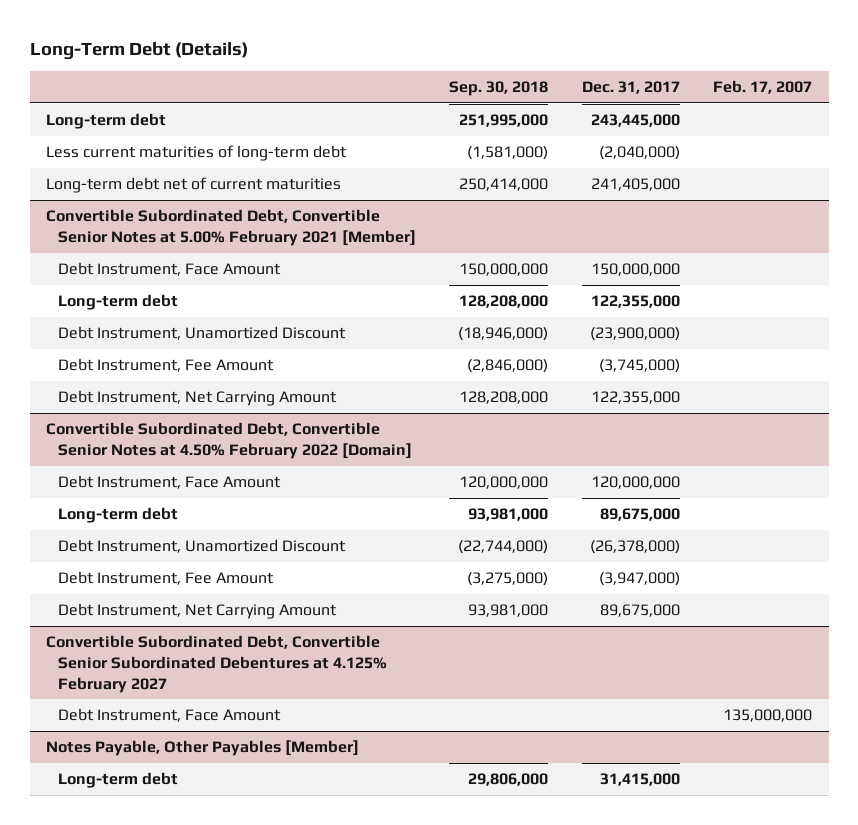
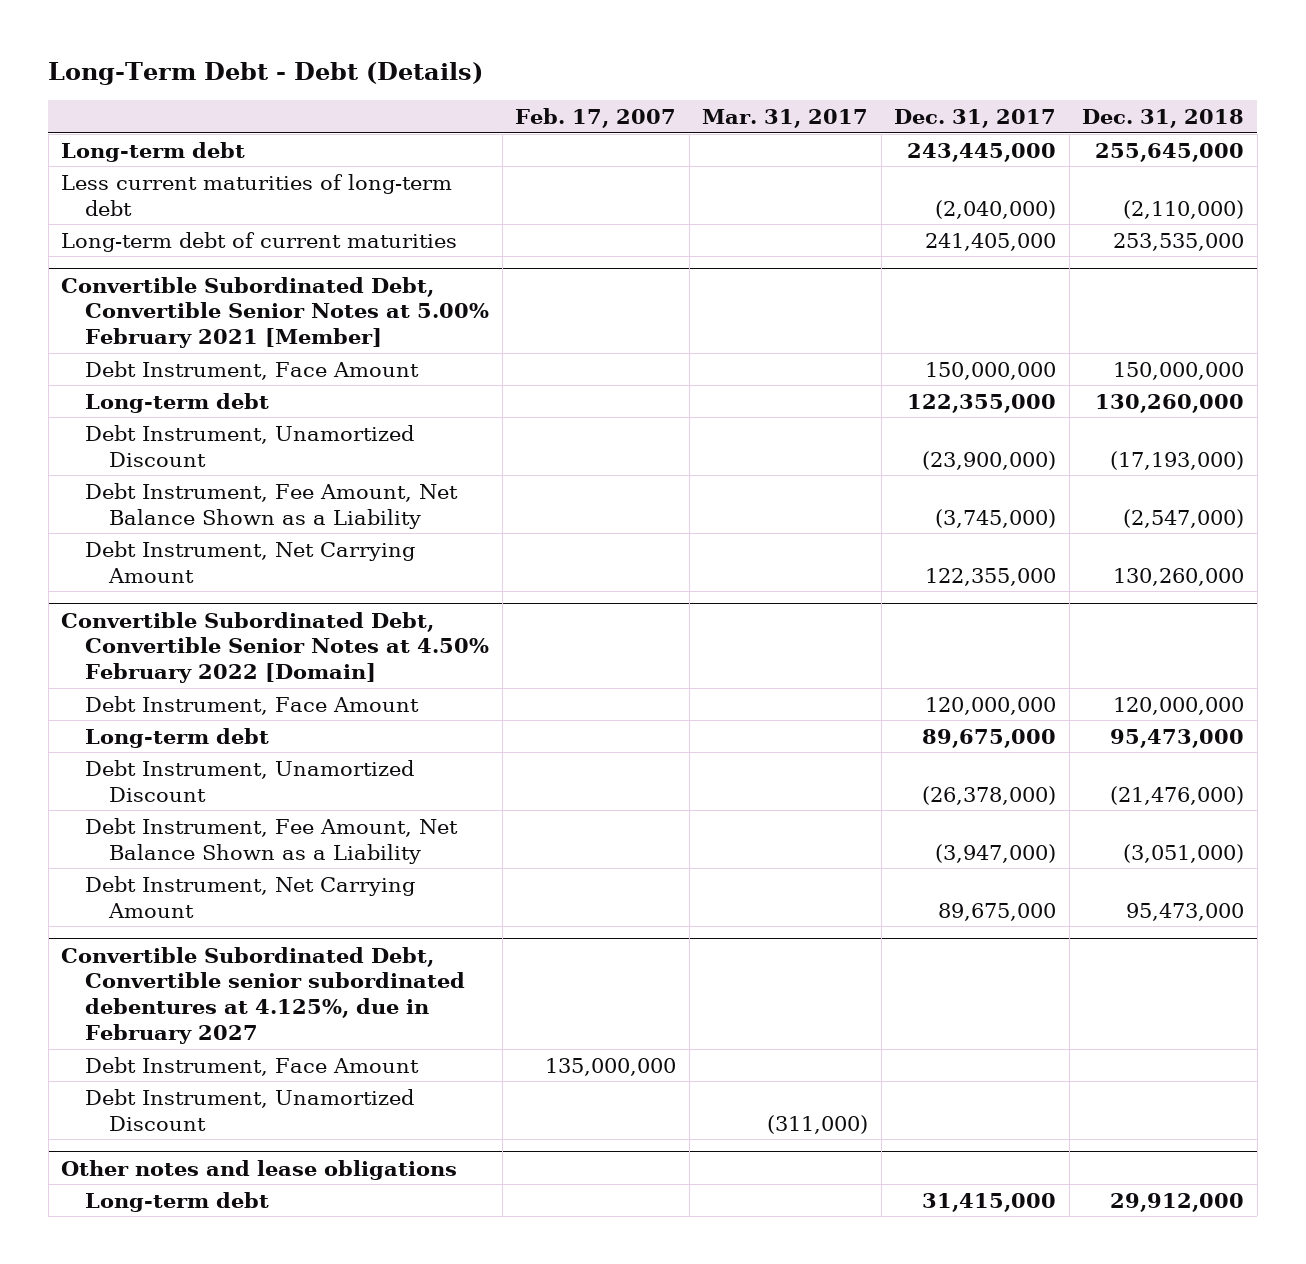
[29,41,248,60] Long-Term Debt (Details) -> [48,61,484,85] Long-Term Debt - Debt (Details)
[449,81,549,97] Sep. 30, 2018 -> none
none -> [702,109,869,129] Mar. 31, 2017
none -> [1082,109,1245,129] Dec. 31, 2018
[46,177,342,194] Long-term debt net of current maturities -> [61,231,458,252] Long-term debt of current maturities
[58,358,275,373] Debt Instrument, Fee Amount -> [85,482,459,529] Debt Instrument, Fee Amount, Net Balance Shown as a Liability
[58,571,275,586] Debt Instrument, Fee Amount -> [85,817,459,864] Debt Instrument, Fee Amount, Net Balance Shown as a Liability
[46,635,388,693] Convertible Subordinated Debt, Convertible Senior Subordinated Debentures at 4.125% February 2027 -> [61,946,466,1045] Convertible Subordinated Debt, Convertible senior subordinated debentures at 4.125%, due in February 2027
none -> [85,1088,415,1131] Debt Instrument, Unamortized Discount
[46,740,360,757] Notes Payable, Other Payables [Member] -> [61,1159,458,1180] Other notes and lease obligations

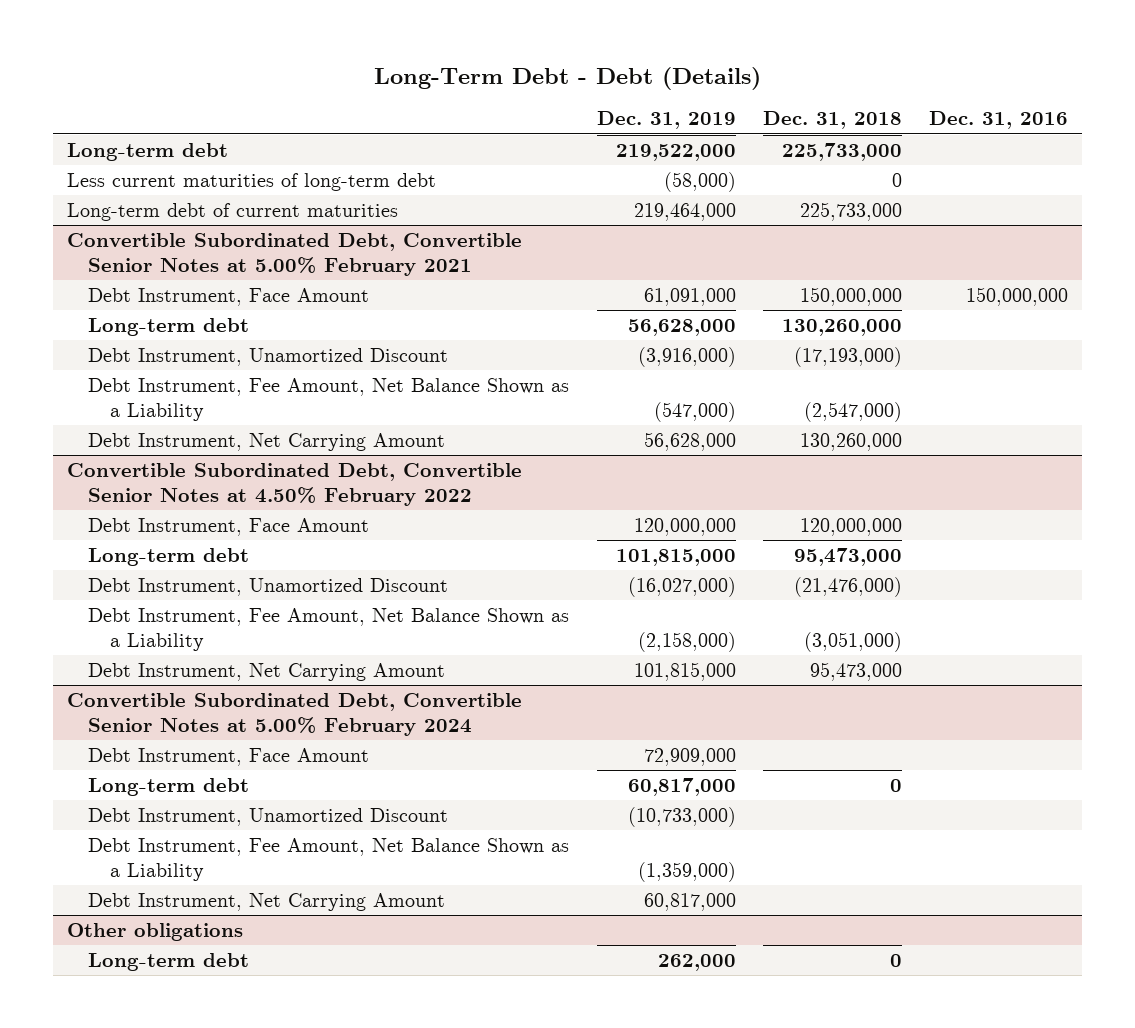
[515,108,677,129] Feb. 17, 2007 -> none
[702,109,869,129] Mar. 31, 2017 -> none
[894,109,1057,129] Dec. 31, 2017 -> none
none -> [596,111,736,130] Dec. 31, 2019
none -> [929,111,1069,130] Dec. 31, 2016
[1095,142,1245,162] 255,645,000 -> [781,142,902,161] 225,733,000
[1123,199,1245,219] (2,110,000) -> [891,172,902,187] 0
[1113,232,1245,251] 253,535,000 -> [799,201,902,221] 225,733,000
[61,276,490,349] Convertible Subordinated Debt, Convertible Senior Notes at 5.00% February 2021 [Member] -> [67,232,523,276] Convertible Subordinated Debt, Convertible Senior Notes at 5.00% February 2021
[61,611,490,684] Convertible Subordinated Debt, Convertible Senior Notes at 4.50% February 2022 [Domain] -> [67,462,523,506] Convertible Subordinated Debt, Convertible Senior Notes at 4.50% February 2022
[61,946,466,1045] Convertible Subordinated Debt, Convertible senior subordinated debentures at 4.125%, due in February 2027 -> none
none -> [67,692,523,736] Convertible Subordinated Debt, Convertible Senior Notes at 5.00% February 2024
none -> [88,777,250,796] Long-term debt
none -> [88,837,570,881] Debt Instrument, Fee Amount, Net Balance Shown as a Liability
none -> [88,892,446,911] Debt Instrument, Net Carrying Amount
[61,1159,458,1180] Other notes and lease obligations -> [67,922,244,941] Other obligations
[1110,1192,1245,1212] 29,912,000 -> [889,953,902,967] 0

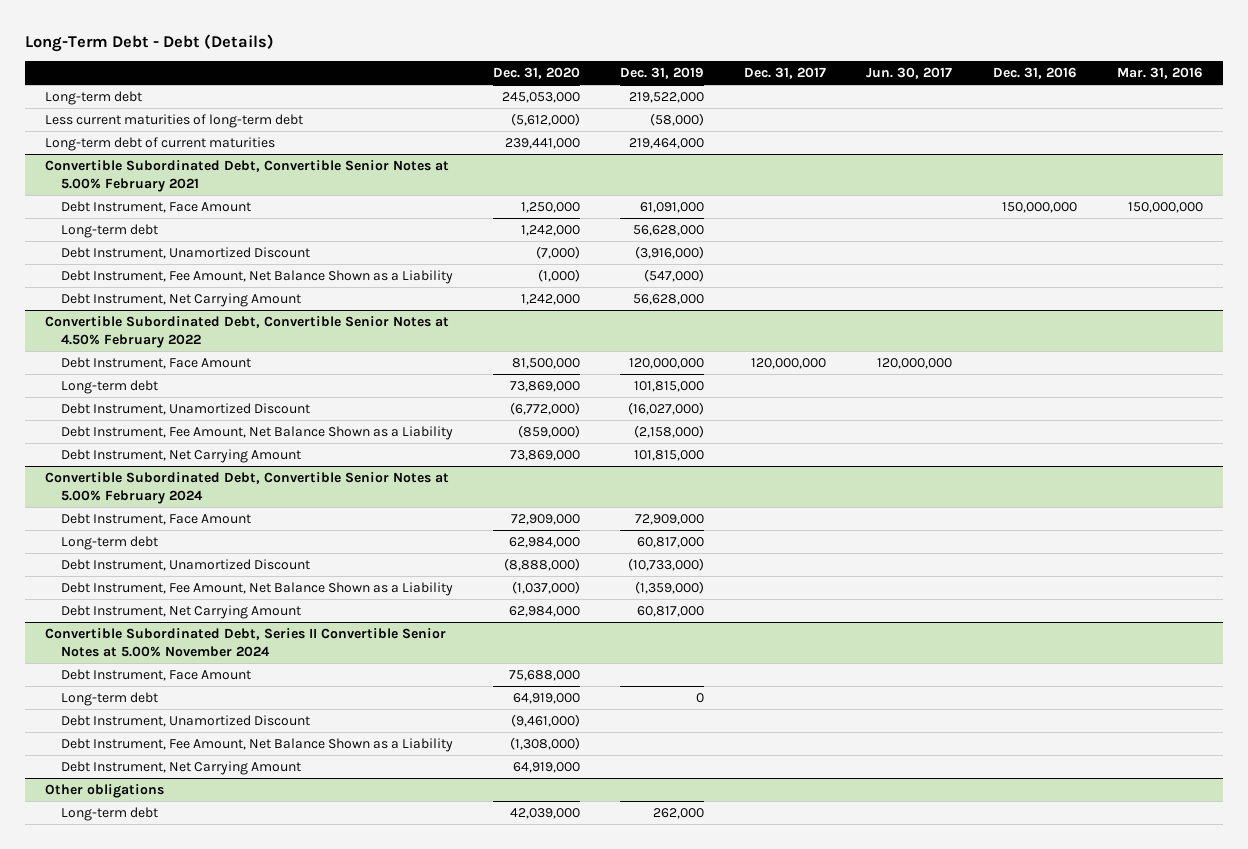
[762,111,902,130] Dec. 31, 2018 -> none
none -> [492,67,580,80] Dec. 31, 2020
none -> [744,67,827,80] Dec. 31, 2017
none -> [866,67,953,80] Jun. 30, 2017
none -> [1116,67,1203,80] Mar. 31, 2016
none -> [44,628,446,657] Convertible Subordinated Debt, Series II Convertible Senior Notes at 5.00% November 2024
none -> [60,669,251,682] Debt Instrument, Face Amount
none -> [60,692,158,707] Long-term debt
none -> [60,715,310,728] Debt Instrument, Unamortized Discount
none -> [60,738,453,753] Debt Instrument, Fee Amount, Net Balance Shown as a Liability
none -> [60,761,301,776] Debt Instrument, Net Carrying Amount

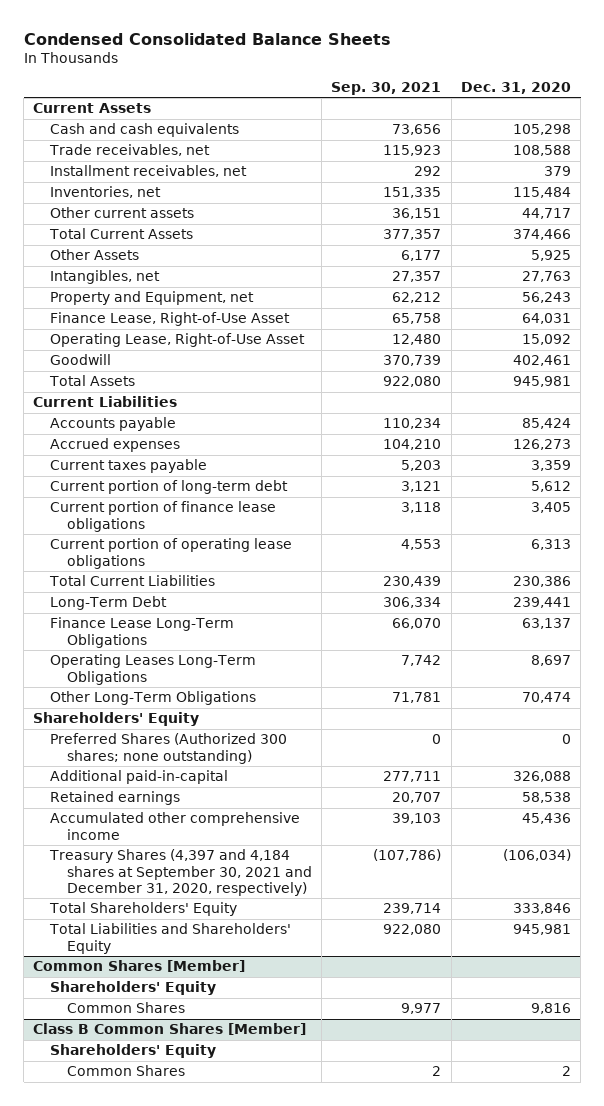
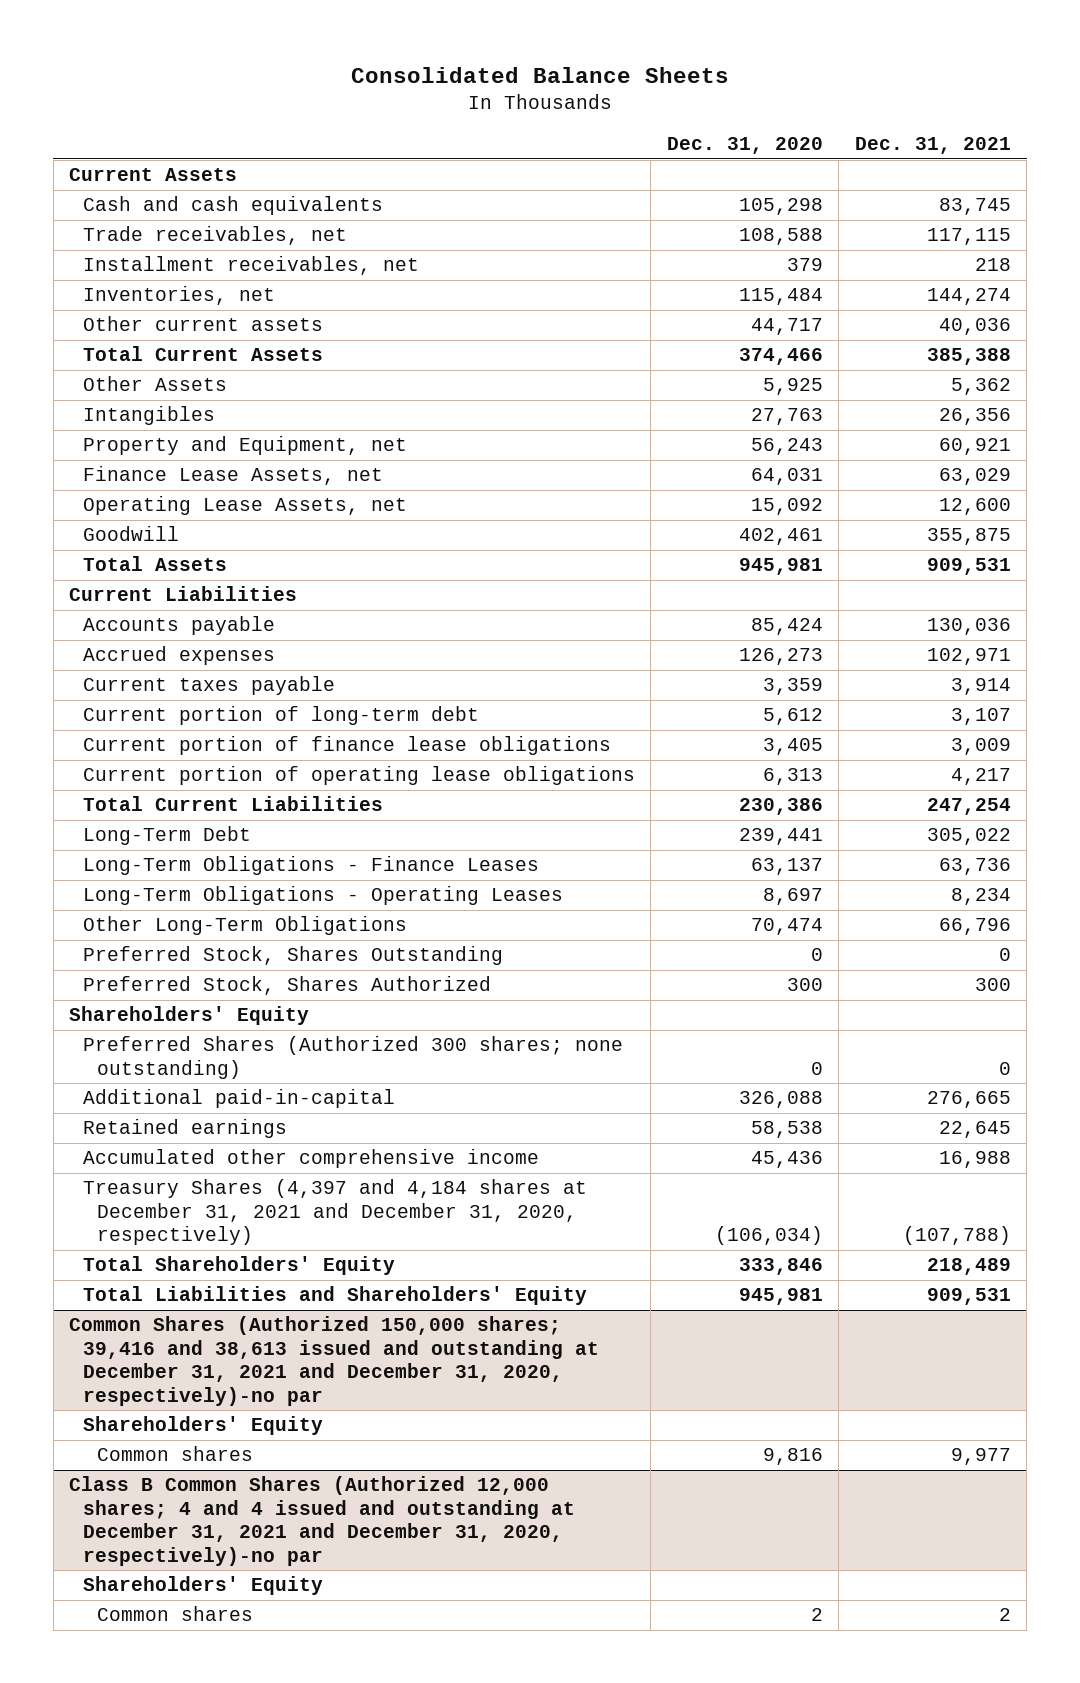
[23,32,391,45] Condensed Consolidated Balance Sheets -> [350,67,729,84] Consolidated Balance Sheets
[331,81,442,95] Sep. 30, 2021 -> none
none -> [854,137,1011,155] Dec. 31, 2021
[50,270,161,285] Intangibles, net -> [82,406,215,426] Intangibles
[50,312,291,327] Finance Lease, Right-of-Use Asset -> [82,466,383,486] Finance Lease Assets, net
[50,333,306,348] Operating Lease, Right-of-Use Asset -> [82,496,407,516] Operating Lease Assets, net
[50,617,235,648] Finance Lease Long-Term Obligations -> [82,856,539,876] Long-Term Obligations - Finance Leases
[50,654,257,685] Operating Leases Long-Term Obligations -> [82,886,563,906] Long-Term Obligations - Operating Leases
none -> [82,946,503,966] Preferred Stock, Shares Outstanding
none -> [82,976,491,996] Preferred Stock, Shares Authorized
[49,849,312,896] Treasury Shares (4,397 and 4,184 shares at September 30, 2021 and December 31, 2020, respectively) -> [82,1179,587,1246] Treasury Shares (4,397 and 4,184 shares at December 31, 2021 and December 31, 2020, respectively)
[33,960,246,973] Common Shares [Member] -> [68,1316,599,1406] Common Shares (Authorized 150,000 shares; 39,416 and 38,613 issued and outstanding at December 31, 2021 and December 31, 2020, respectively)-no par
[66,1002,185,1014] Common Shares -> [96,1446,253,1462] Common shares
[33,1023,307,1036] Class B Common Shares [Member] -> [68,1476,575,1566] Class B Common Shares (Authorized 12,000 shares; 4 and 4 issued and outstanding at December 31, 2021 and December 31, 2020, respectively)-no par
[66,1065,185,1077] Common Shares -> [96,1606,253,1622] Common shares

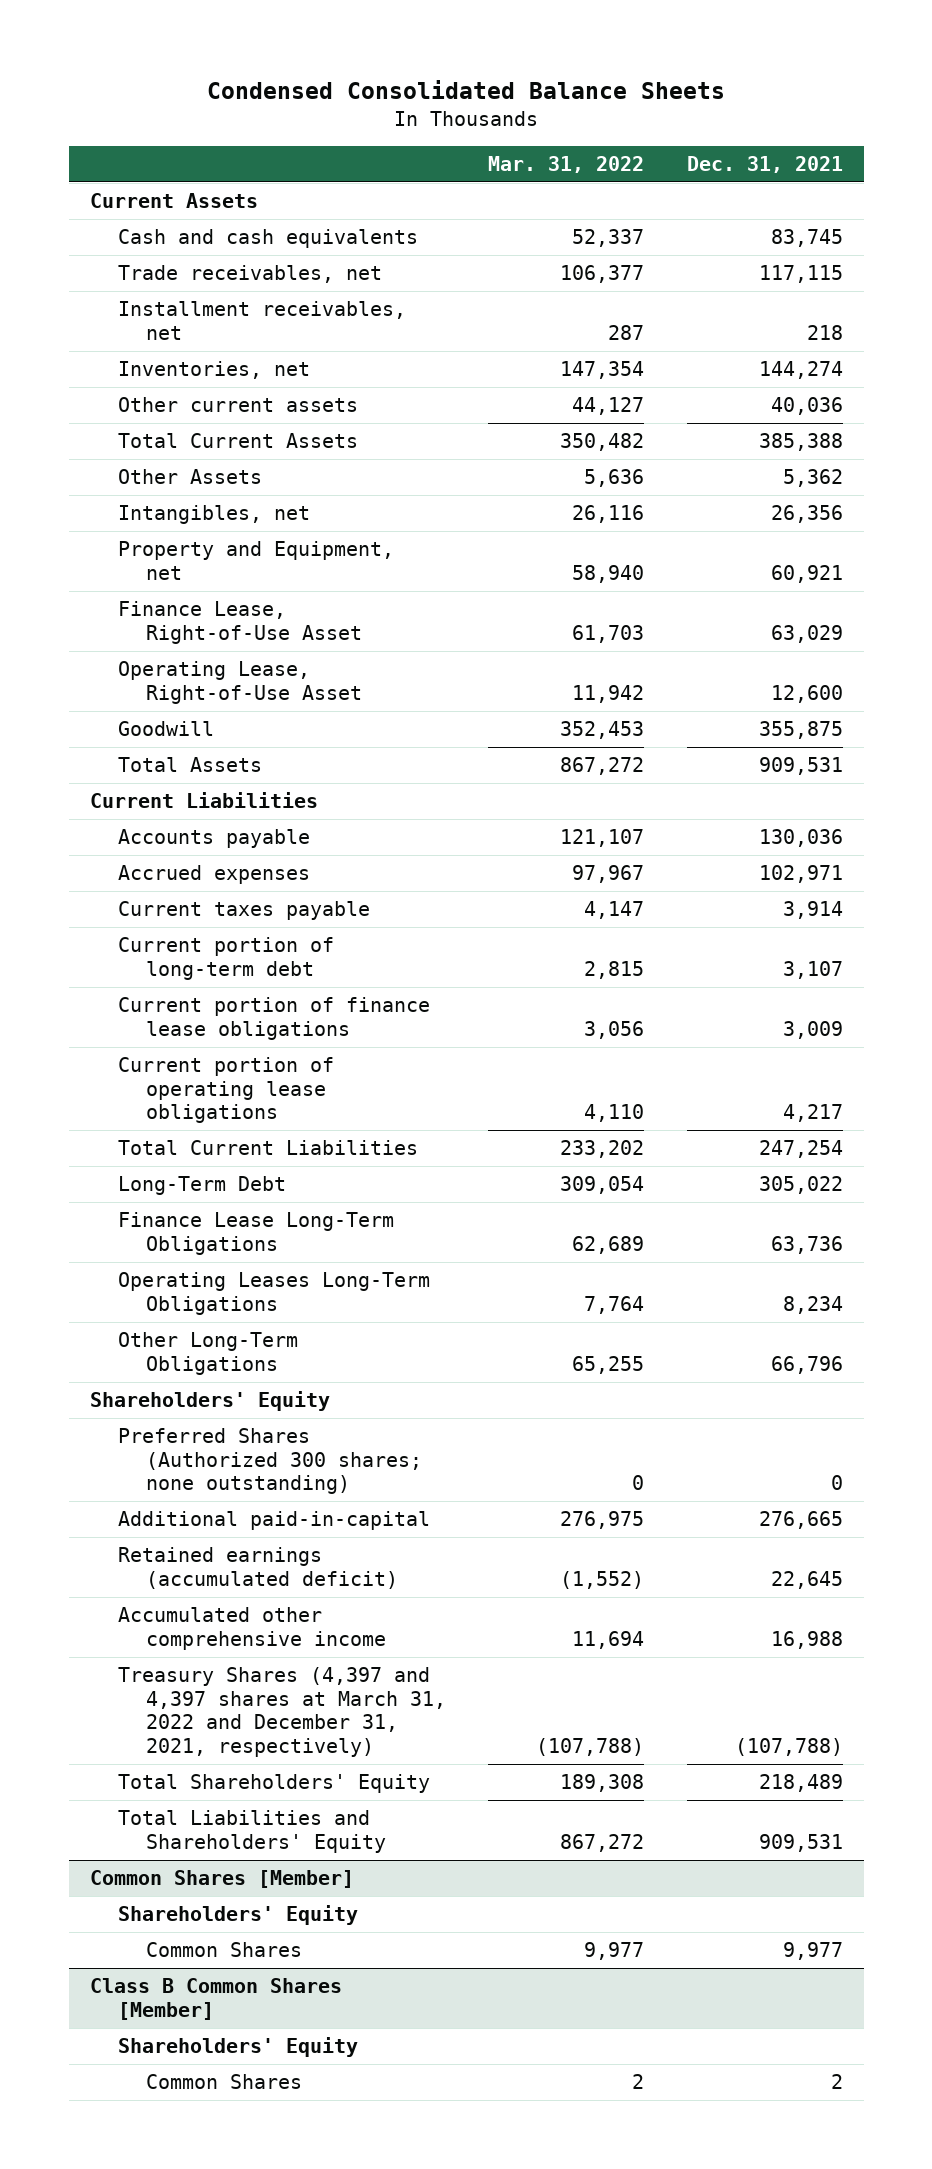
[350,67,729,84] Consolidated Balance Sheets -> [207,80,726,100] Condensed Consolidated Balance Sheets
[666,137,823,155] Dec. 31, 2020 -> none
none -> [488,155,645,173] Mar. 31, 2022
[82,406,215,426] Intangibles -> [117,505,310,525] Intangibles, net
[82,466,383,486] Finance Lease Assets, net -> [117,601,363,644] Finance Lease, Right-of-Use Asset
[82,496,407,516] Operating Lease Assets, net -> [117,661,363,704] Operating Lease, Right-of-Use Asset
[82,856,539,876] Long-Term Obligations - Finance Leases -> [117,1212,394,1255] Finance Lease Long-Term Obligations
[82,886,563,906] Long-Term Obligations - Operating Leases -> [117,1272,430,1315] Operating Leases Long-Term Obligations
[82,946,503,966] Preferred Stock, Shares Outstanding -> none
[82,976,491,996] Preferred Stock, Shares Authorized -> none
[82,1119,287,1139] Retained earnings -> [117,1547,399,1589] Retained earnings (accumulated deficit)
[82,1179,587,1246] Treasury Shares (4,397 and 4,184 shares at December 31, 2021 and December 31, 2020, respectively) -> [117,1667,447,1757] Treasury Shares (4,397 and 4,397 shares at March 31, 2022 and December 31, 2021, respectively)
[68,1316,599,1406] Common Shares (Authorized 150,000 shares; 39,416 and 38,613 issued and outstanding at December 31, 2021 and December 31, 2020, respectively)-no par -> [89,1870,354,1889] Common Shares [Member]
[96,1446,253,1462] Common shares -> [146,1942,303,1958] Common Shares
[68,1476,575,1566] Class B Common Shares (Authorized 12,000 shares; 4 and 4 issued and outstanding at December 31, 2021 and December 31, 2020, respectively)-no par -> [89,1978,342,2020] Class B Common Shares [Member]
[96,1606,253,1622] Common shares -> [146,2074,303,2090] Common Shares

